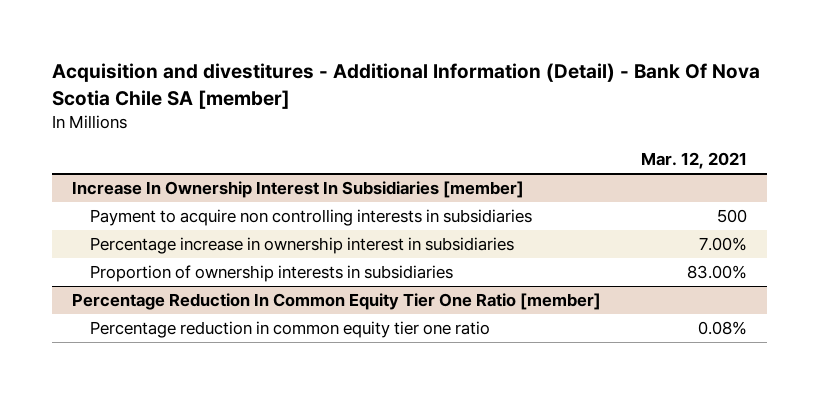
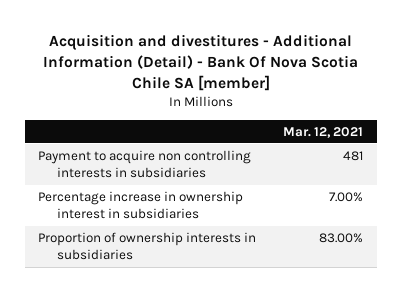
[71,181,524,199] Increase In Ownership Interest In Subsidiaries [member] -> none
[716,209,747,224] 500 -> [343,150,364,161] 481
[71,293,601,311] Percentage Reduction In Common Equity Tier One Ratio [member] -> none
[89,321,490,339] Percentage reduction in common equity tier one ratio -> none

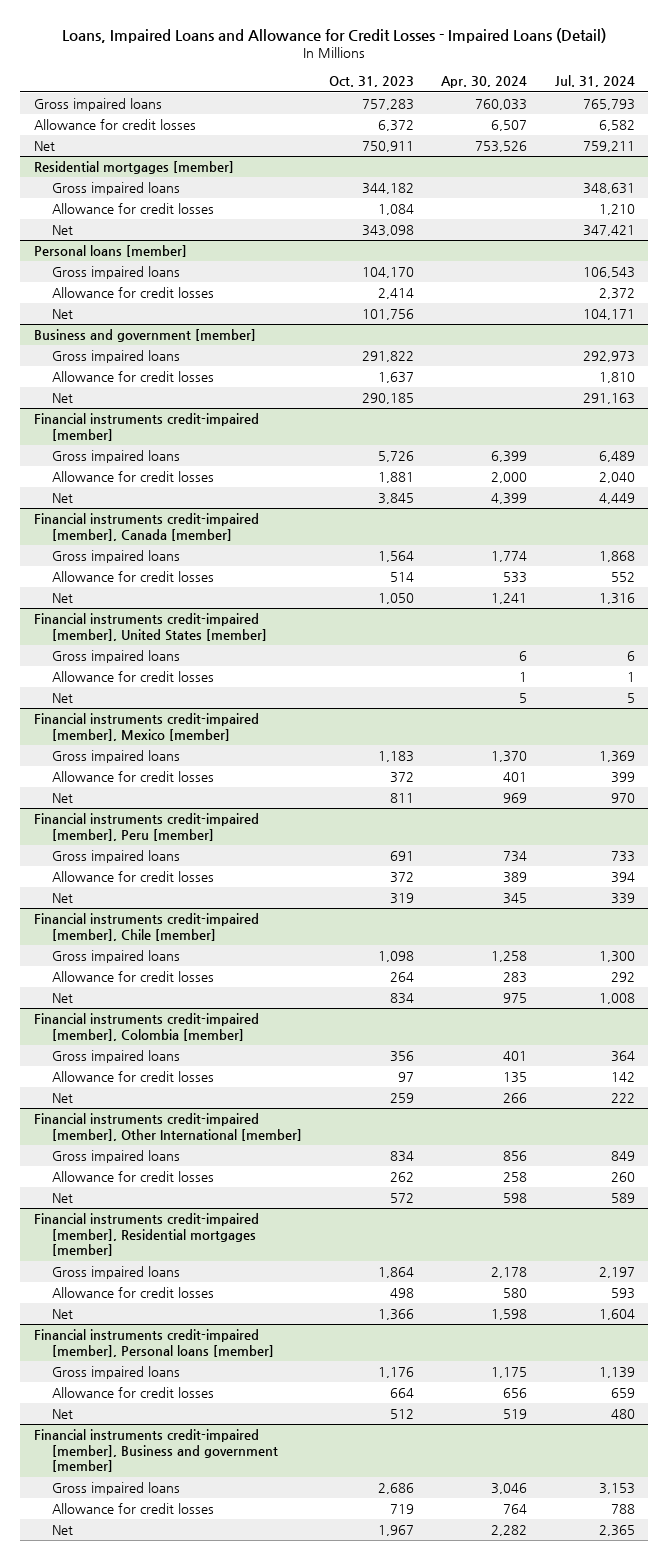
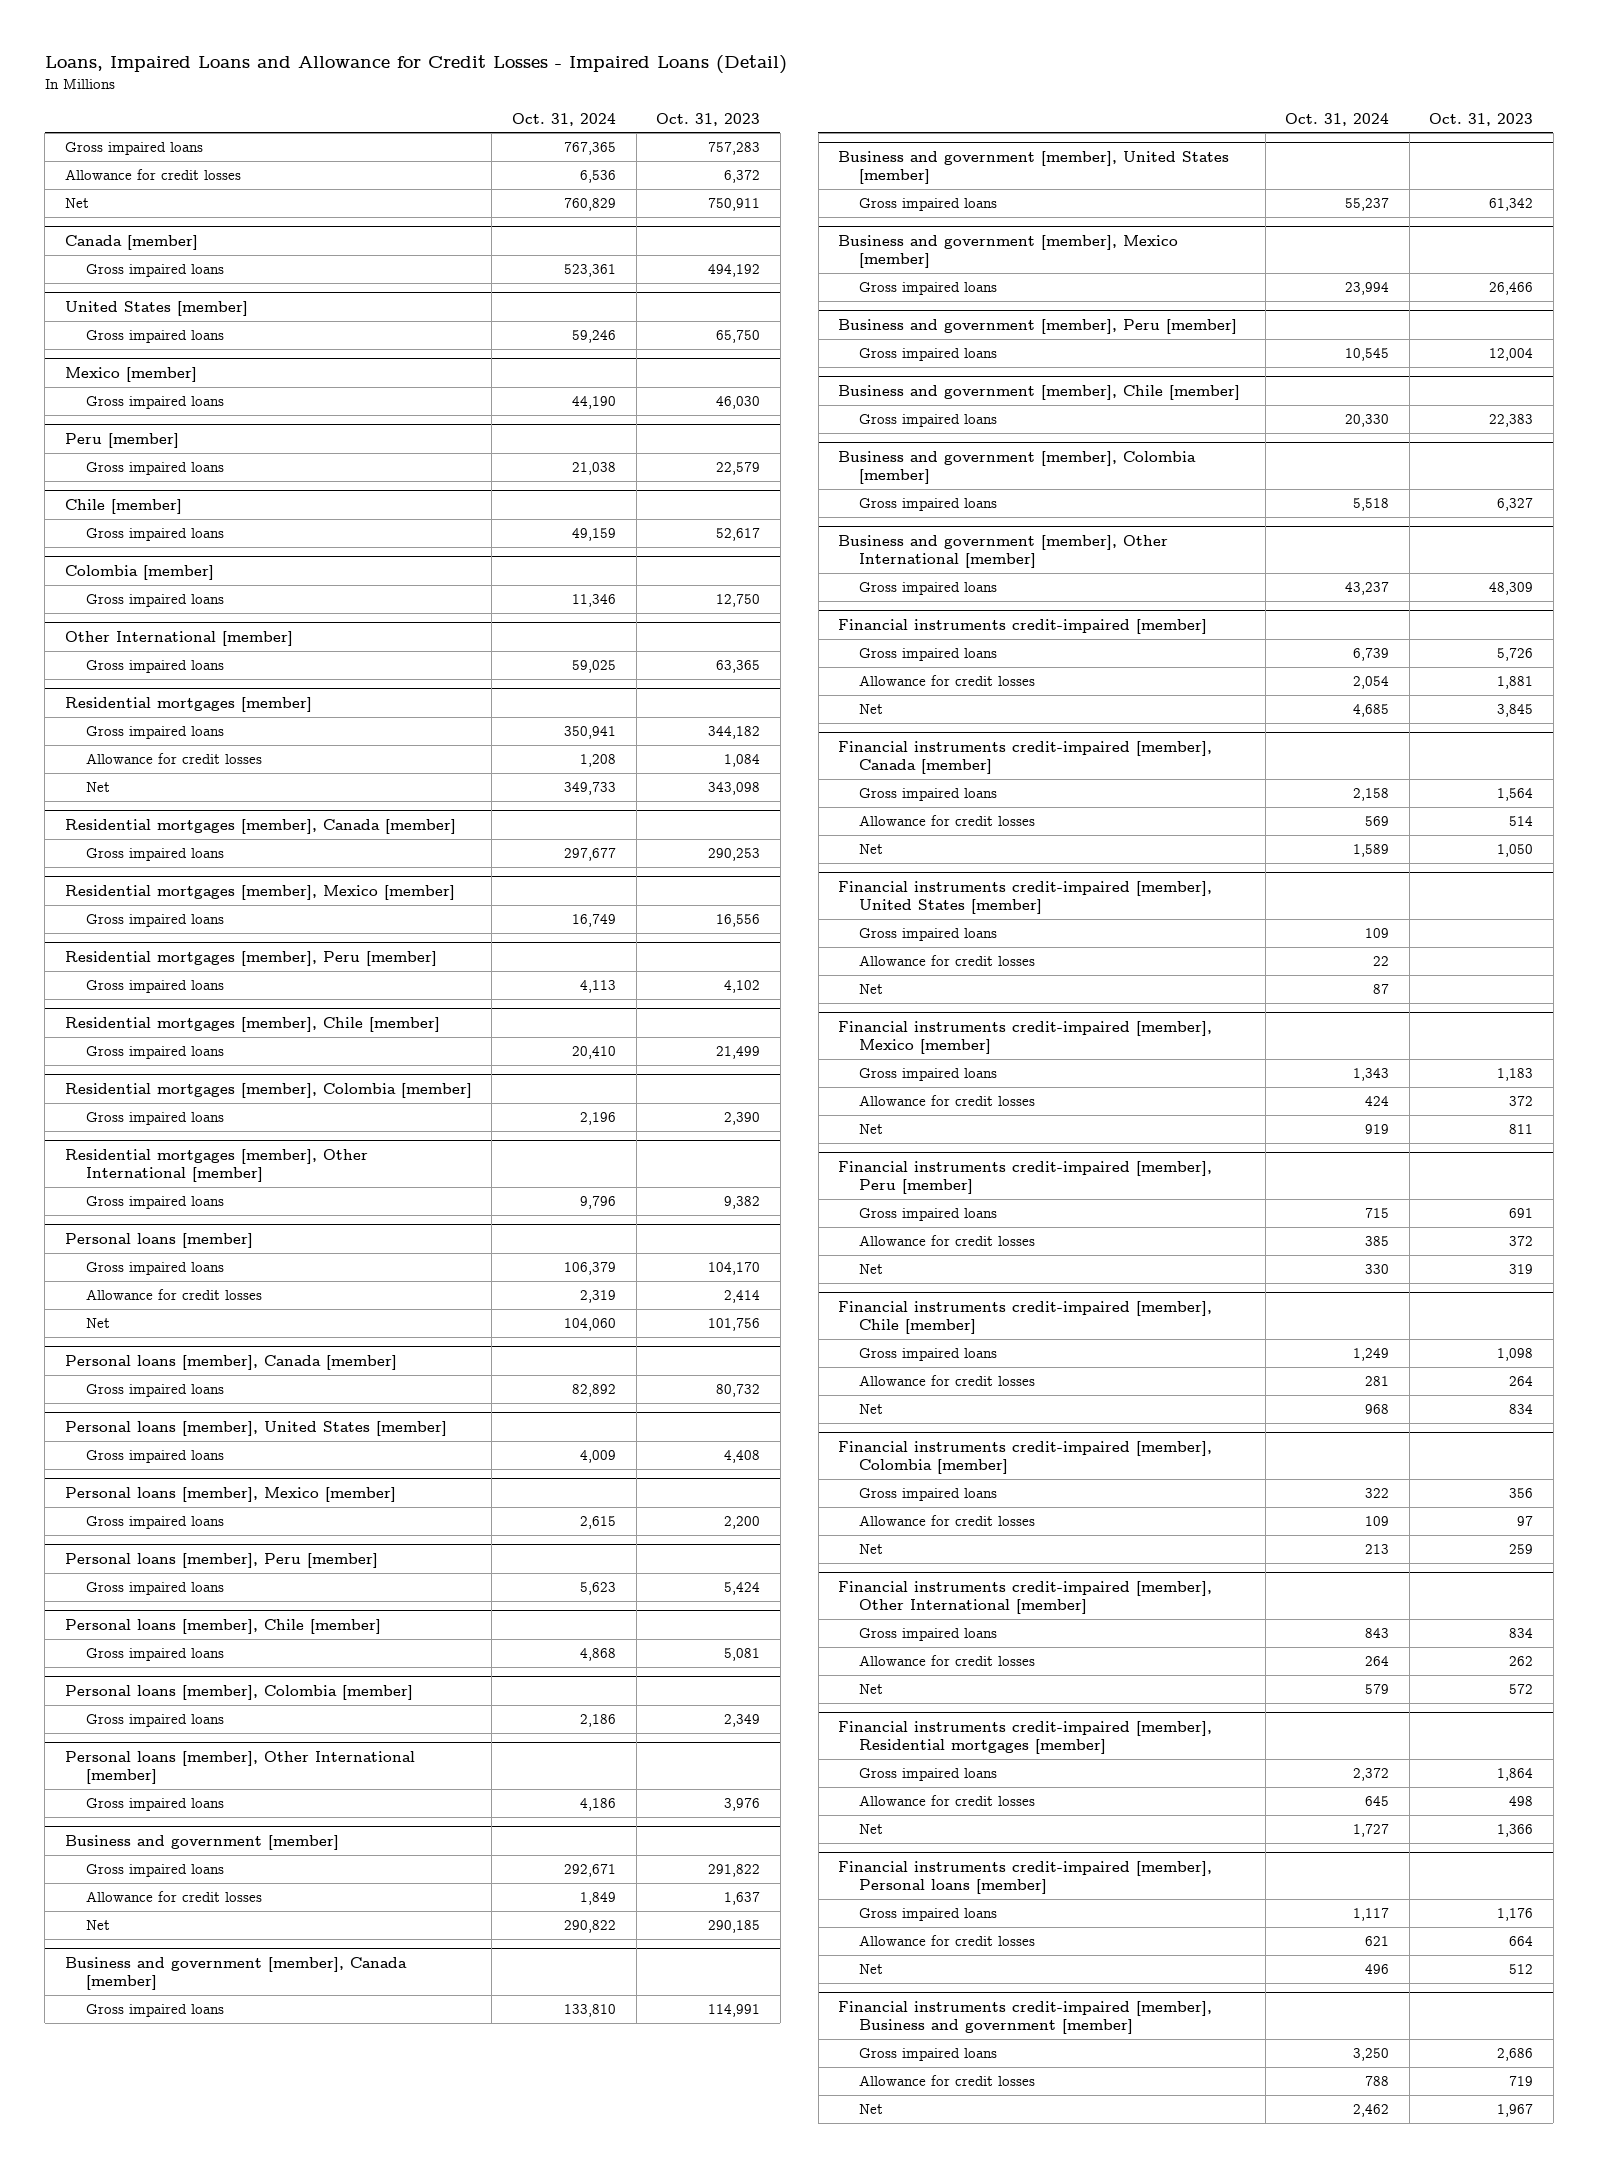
[441,76,528,89] Apr. 30, 2024 -> none
[554,75,635,88] Jul. 31, 2024 -> none
none -> [511,112,616,126] Oct. 31, 2024
none -> [64,234,198,250] Canada [member]
none -> [85,264,224,278] Gross impaired loans
none -> [64,300,248,316] United States [member]
none -> [85,330,224,344] Gross impaired loans
none -> [64,366,197,382] Mexico [member]
none -> [85,396,224,410] Gross impaired loans
none -> [64,432,179,448] Peru [member]
none -> [85,462,224,476] Gross impaired loans
none -> [64,498,182,514] Chile [member]
none -> [85,528,224,542] Gross impaired loans
none -> [64,564,214,580] Colombia [member]
none -> [85,594,224,608] Gross impaired loans
none -> [64,630,293,646] Other International [member]
none -> [85,660,224,674] Gross impaired loans
none -> [64,818,456,834] Residential mortgages [member], Canada [member]
none -> [85,848,224,862] Gross impaired loans
none -> [64,884,455,900] Residential mortgages [member], Mexico [member]
none -> [85,914,224,928] Gross impaired loans
none -> [64,950,437,966] Residential mortgages [member], Peru [member]
none -> [85,980,224,994] Gross impaired loans
none -> [64,1016,440,1032] Residential mortgages [member], Chile [member]
none -> [85,1046,224,1060] Gross impaired loans
none -> [64,1082,472,1098] Residential mortgages [member], Colombia [member]
none -> [85,1112,224,1126] Gross impaired loans
none -> [64,1148,368,1183] Residential mortgages [member], Other International [member]
none -> [85,1196,224,1210] Gross impaired loans
none -> [64,1354,397,1370] Personal loans [member], Canada [member]
none -> [85,1384,224,1398] Gross impaired loans
none -> [64,1420,447,1436] Personal loans [member], United States [member]
none -> [85,1450,224,1464] Gross impaired loans
none -> [64,1486,396,1502] Personal loans [member], Mexico [member]
none -> [85,1516,224,1530] Gross impaired loans
none -> [64,1552,378,1568] Personal loans [member], Peru [member]
none -> [85,1582,224,1596] Gross impaired loans
none -> [64,1618,381,1634] Personal loans [member], Chile [member]
none -> [85,1648,224,1662] Gross impaired loans
none -> [64,1684,413,1700] Personal loans [member], Colombia [member]
none -> [85,1714,224,1728] Gross impaired loans
none -> [64,1750,415,1785] Personal loans [member], Other International [member]
none -> [85,1798,224,1812] Gross impaired loans
none -> [64,1956,407,1991] Business and government [member], Canada [member]
none -> [85,2004,224,2018] Gross impaired loans
none -> [838,150,1230,185] Business and government [member], United States [member]
none -> [858,198,997,212] Gross impaired loans
none -> [838,234,1179,269] Business and government [member], Mexico [member]
none -> [858,282,997,296] Gross impaired loans
none -> [838,318,1238,334] Business and government [member], Peru [member]
none -> [858,348,997,362] Gross impaired loans
none -> [838,384,1241,400] Business and government [member], Chile [member]
none -> [858,414,997,428] Gross impaired loans
none -> [838,450,1197,485] Business and government [member], Colombia [member]
none -> [858,498,997,512] Gross impaired loans
none -> [838,534,1169,569] Business and government [member], Other International [member]
none -> [858,582,997,596] Gross impaired loans

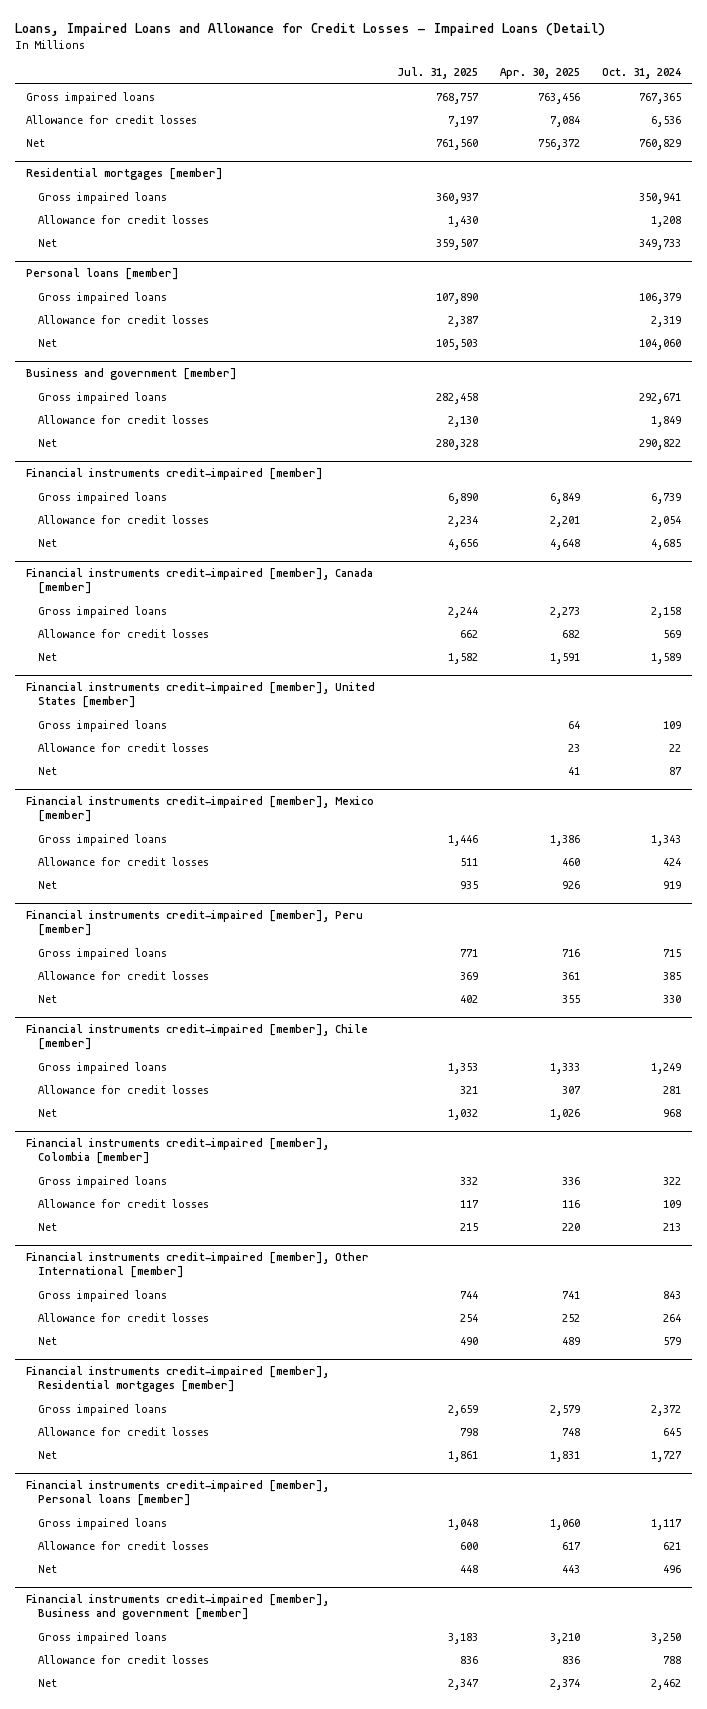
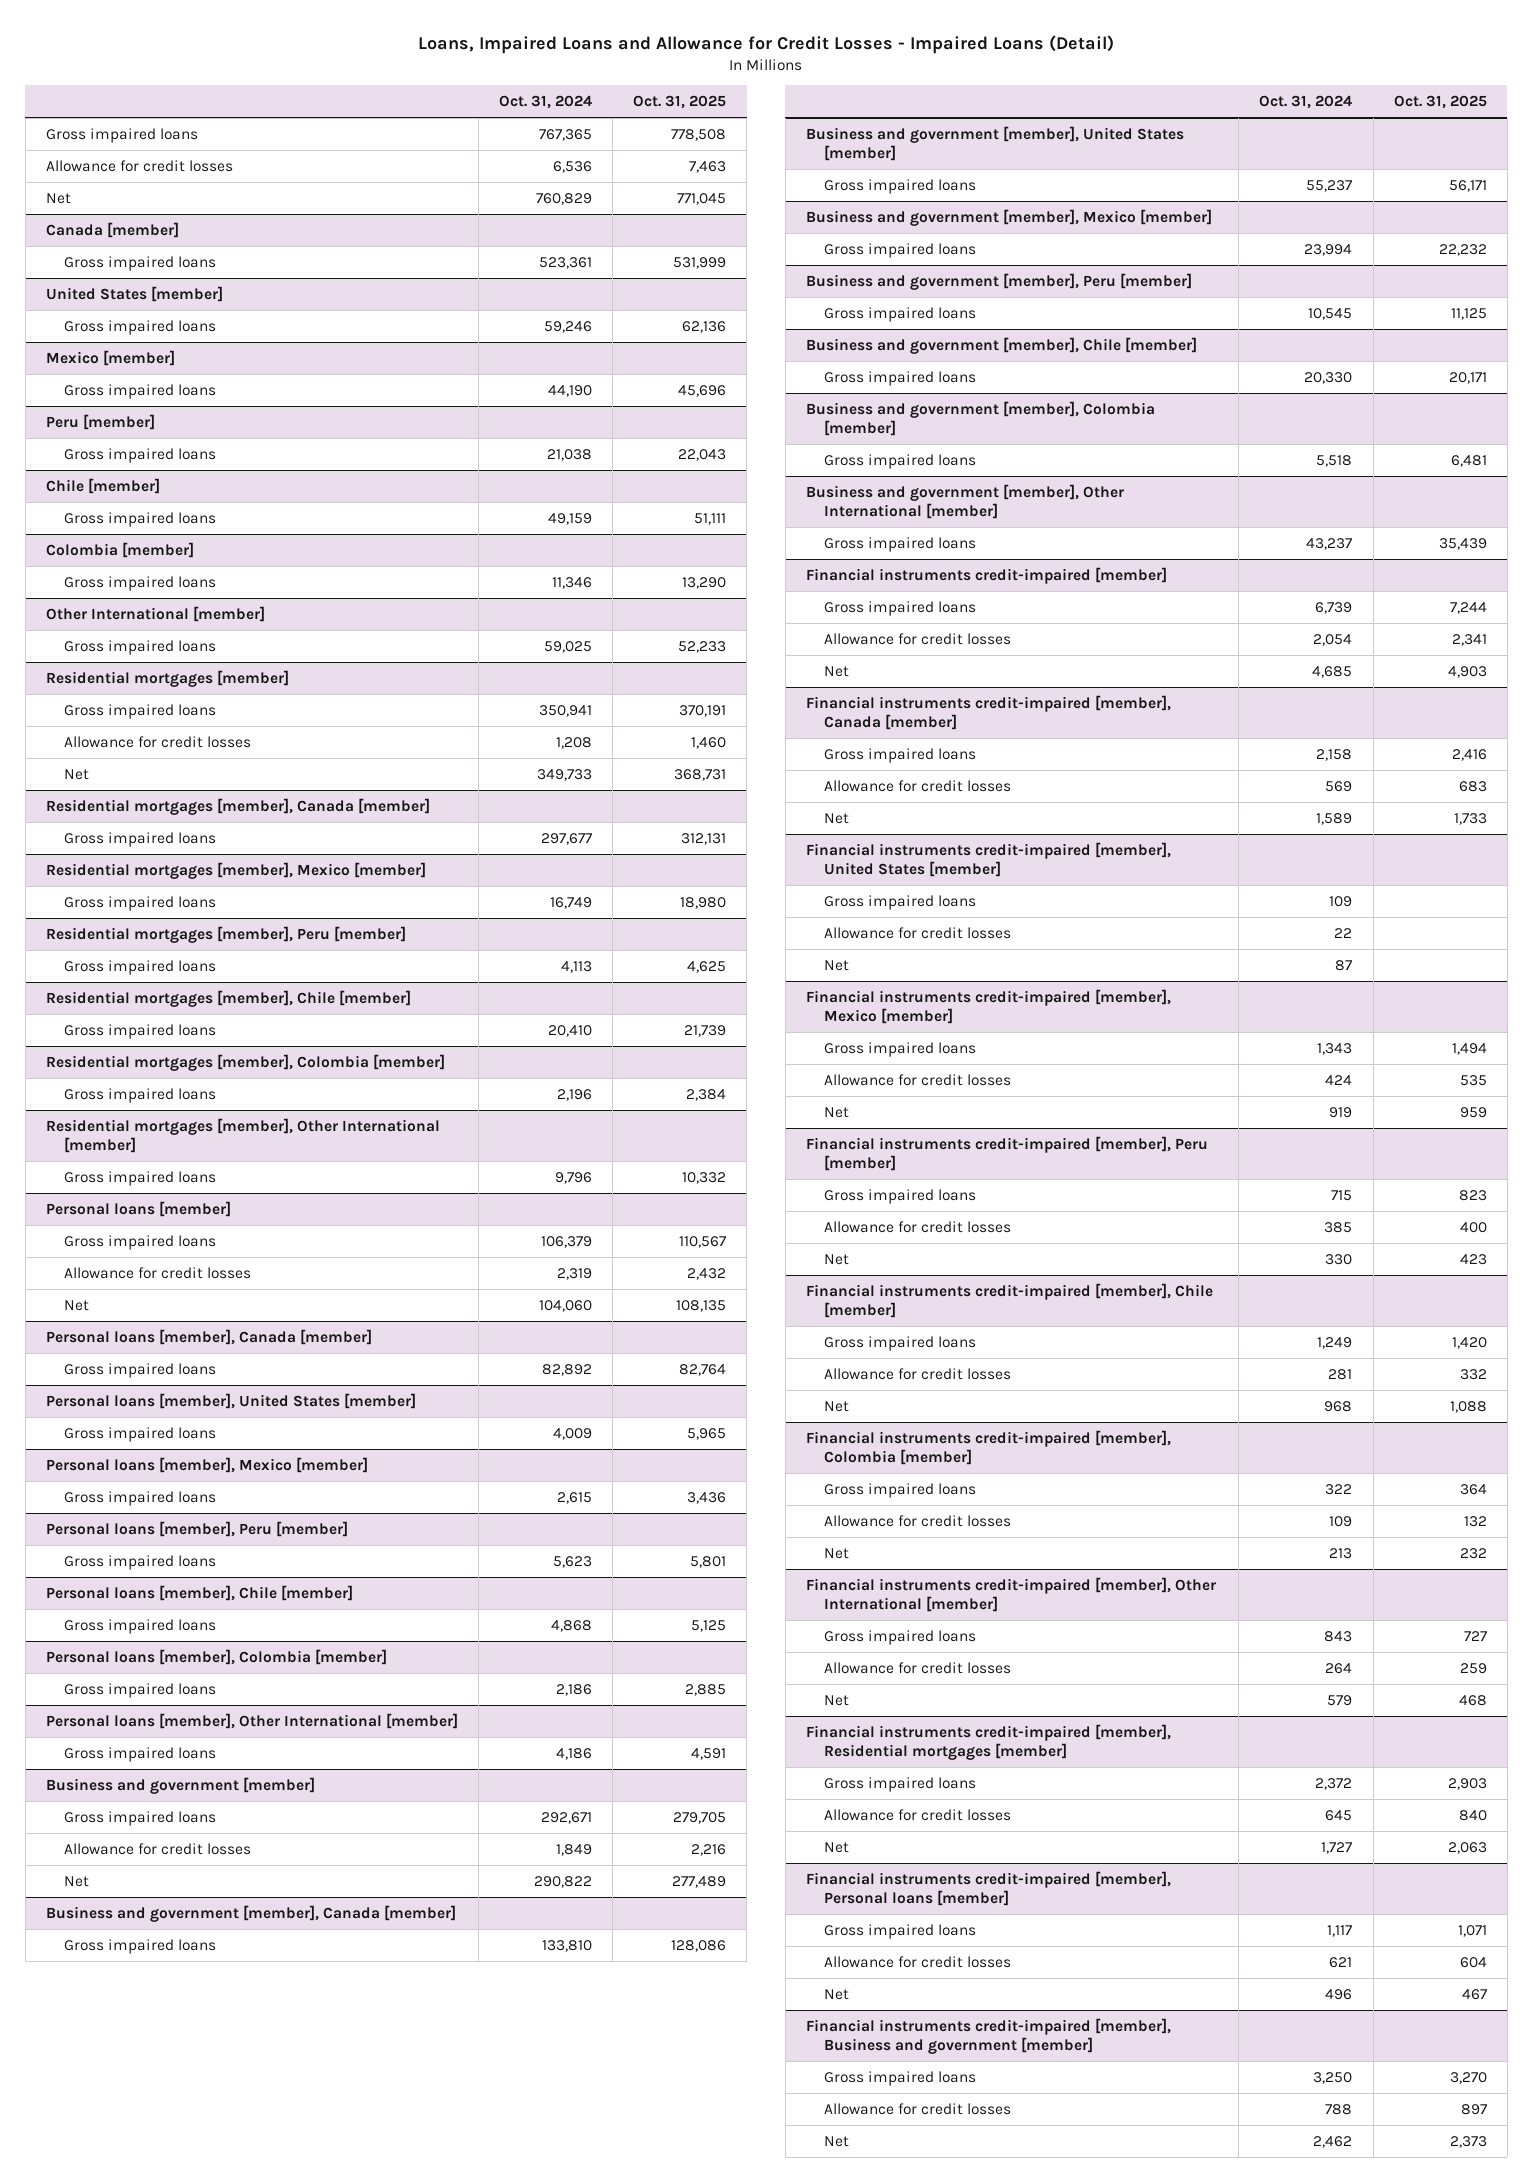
[397,67,479,80] Jul. 31, 2025 -> none
[500,68,581,80] Apr. 30, 2025 -> none
none -> [633,95,727,110] Oct. 31, 2025
none -> [45,221,179,238] Canada [member]
none -> [63,255,216,271] Gross impaired loans
none -> [45,285,223,302] United States [member]
none -> [63,319,216,335] Gross impaired loans
none -> [45,349,175,366] Mexico [member]
none -> [63,383,216,399] Gross impaired loans
none -> [45,413,155,430] Peru [member]
none -> [63,447,216,463] Gross impaired loans
none -> [45,477,160,494] Chile [member]
none -> [63,511,216,527] Gross impaired loans
none -> [45,541,194,558] Colombia [member]
none -> [63,575,216,591] Gross impaired loans
none -> [45,605,265,622] Other International [member]
none -> [63,639,216,655] Gross impaired loans
none -> [45,797,430,815] Residential mortgages [member], Canada [member]
none -> [63,831,216,847] Gross impaired loans
none -> [45,861,426,879] Residential mortgages [member], Mexico [member]
none -> [63,895,216,911] Gross impaired loans
none -> [45,925,406,943] Residential mortgages [member], Peru [member]
none -> [63,959,216,975] Gross impaired loans
none -> [45,989,411,1007] Residential mortgages [member], Chile [member]
none -> [63,1023,216,1039] Gross impaired loans
none -> [45,1053,445,1071] Residential mortgages [member], Colombia [member]
none -> [63,1087,216,1103] Gross impaired loans
none -> [45,1117,440,1154] Residential mortgages [member], Other International [member]
none -> [63,1170,216,1186] Gross impaired loans
none -> [45,1328,372,1345] Personal loans [member], Canada [member]
none -> [63,1362,216,1378] Gross impaired loans
none -> [45,1392,416,1409] Personal loans [member], United States [member]
none -> [63,1426,216,1442] Gross impaired loans
none -> [45,1456,368,1473] Personal loans [member], Mexico [member]
none -> [63,1490,216,1506] Gross impaired loans
none -> [45,1520,348,1537] Personal loans [member], Peru [member]
none -> [63,1554,216,1570] Gross impaired loans
none -> [45,1584,353,1601] Personal loans [member], Chile [member]
none -> [63,1618,216,1634] Gross impaired loans
none -> [45,1648,387,1665] Personal loans [member], Colombia [member]
none -> [63,1682,216,1698] Gross impaired loans
none -> [45,1712,458,1729] Personal loans [member], Other International [member]
none -> [63,1746,216,1762] Gross impaired loans
none -> [45,1904,456,1922] Business and government [member], Canada [member]
none -> [63,1938,216,1954] Gross impaired loans
none -> [806,125,1185,162] Business and government [member], United States [member]
none -> [824,178,977,194] Gross impaired loans
none -> [806,208,1213,226] Business and government [member], Mexico [member]
none -> [824,242,977,258] Gross impaired loans
none -> [806,272,1193,290] Business and government [member], Peru [member]
none -> [824,306,977,322] Gross impaired loans
none -> [806,336,1198,354] Business and government [member], Chile [member]
none -> [824,370,977,386] Gross impaired loans
none -> [806,400,1156,437] Business and government [member], Colombia [member]
none -> [824,453,977,469] Gross impaired loans
none -> [806,483,1125,520] Business and government [member], Other International [member]
none -> [824,536,977,552] Gross impaired loans

